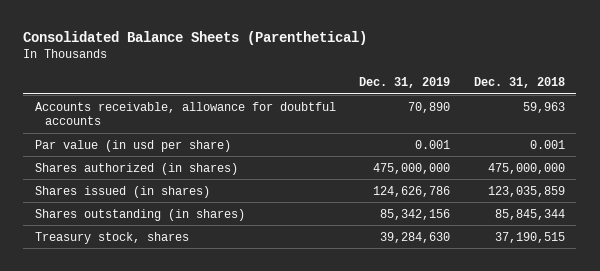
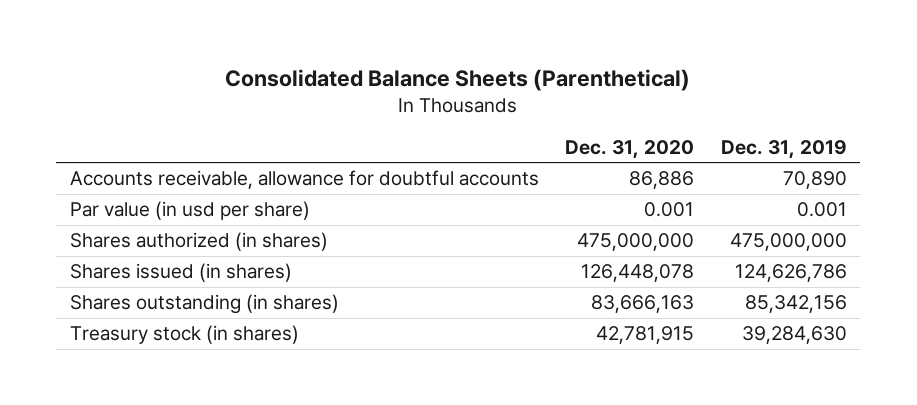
[473,77,565,89] Dec. 31, 2018 -> none
none -> [565,139,695,159] Dec. 31, 2020
[34,231,189,244] Treasury stock, shares -> [69,325,299,345] Treasury stock (in shares)

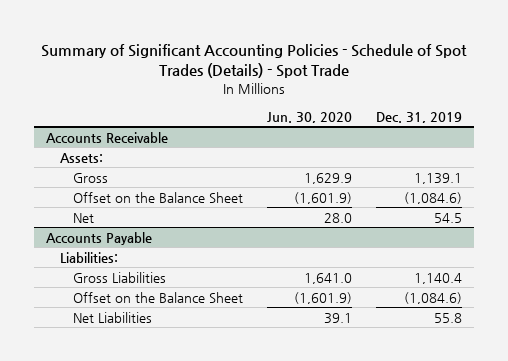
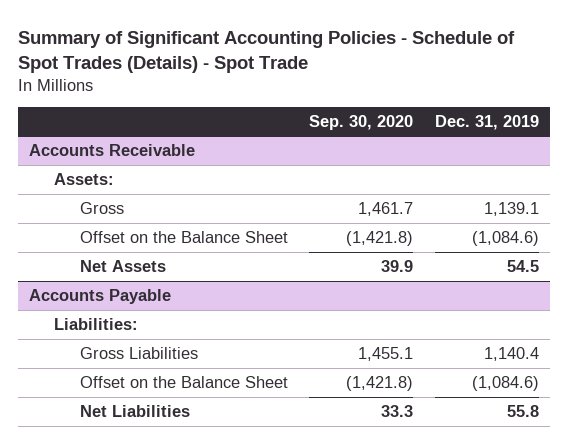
[266,111,352,123] Jun. 30, 2020 -> none
none -> [309,114,414,130] Sep. 30, 2020
[72,212,94,223] Net -> [79,259,166,272] Net Assets

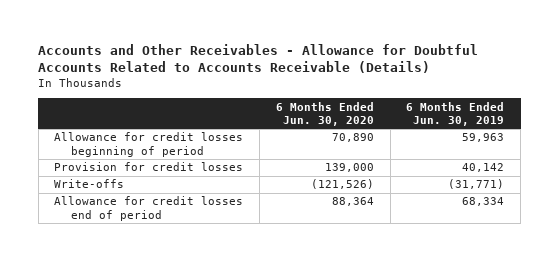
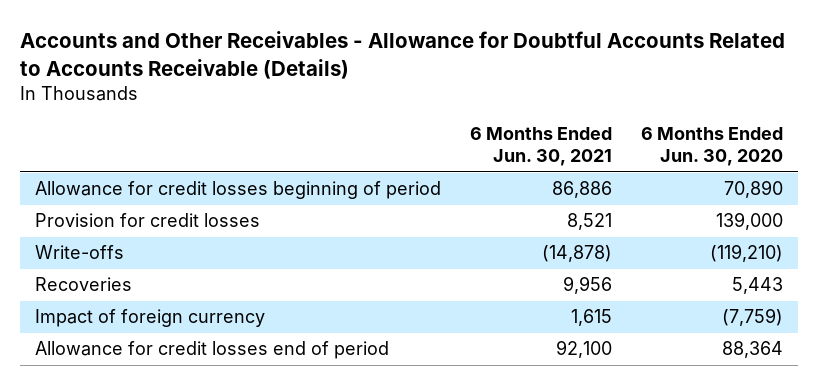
[406,101,505,126] 6 Months Ended Jun. 30, 2019 -> none
none -> [470,127,613,167] 6 Months Ended Jun. 30, 2021
[310,179,374,190] (121,526) -> [710,244,784,263] (119,210)
none -> [34,277,132,292] Recoveries
none -> [34,309,265,328] Impact of foreign currency

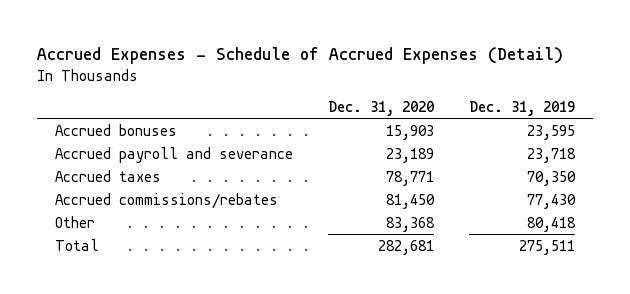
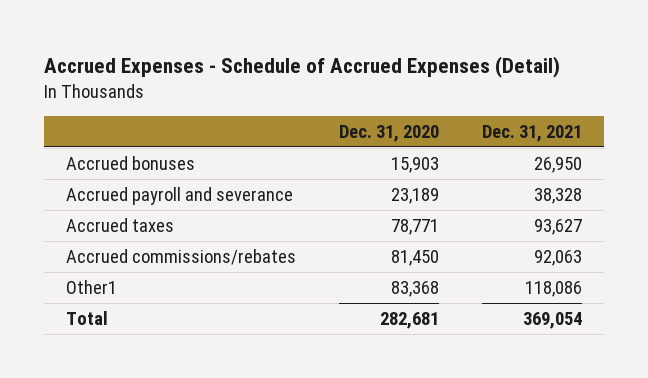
[469,101,576,117] Dec. 31, 2019 -> none
none -> [482,124,583,142] Dec. 31, 2021
[54,215,95,228] Other -> [65,280,117,295] Other1

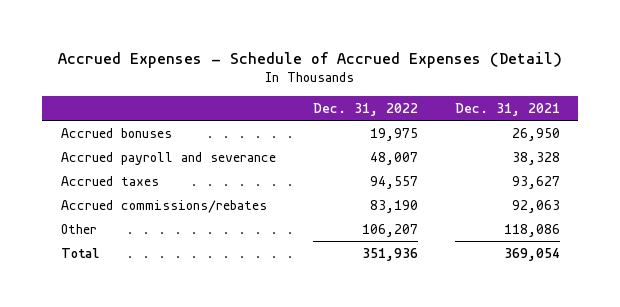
[338,124,439,142] Dec. 31, 2020 -> none
none -> [312,103,418,117] Dec. 31, 2022
[65,280,117,295] Other1 -> [60,223,97,234] Other

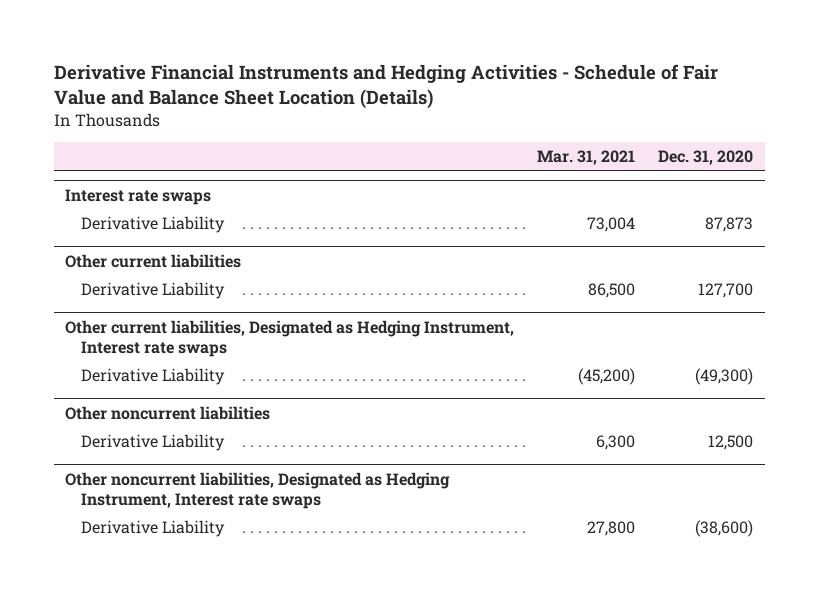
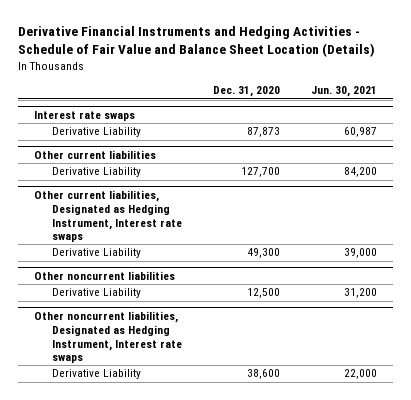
[537,150,636,166] Mar. 31, 2021 -> none
none -> [311,86,378,98] Jun. 30, 2021
[695,367,754,385] (49,300) -> [247,248,281,259] 49,300
[695,519,754,537] (38,600) -> [247,369,281,380] 38,600

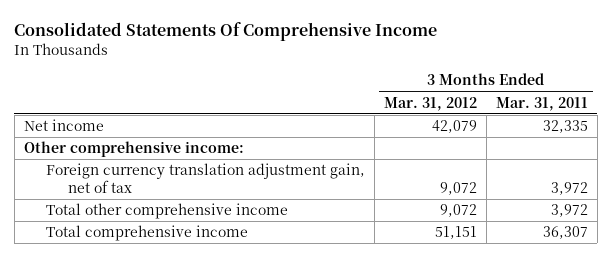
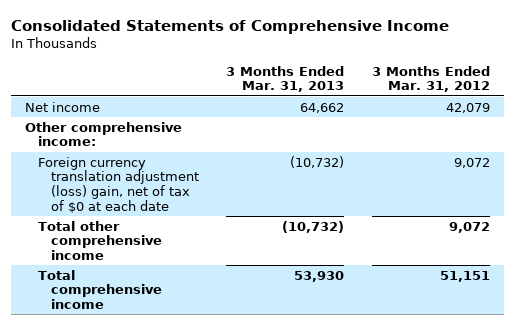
[14,21,438,41] Consolidated Statements Of Comprehensive Income -> [11,20,450,35] Consolidated Statements of Comprehensive Income
[495,96,588,111] Mar. 31, 2011 -> none
none -> [226,65,345,93] 3 Months Ended Mar. 31, 2013
[45,163,365,193] Foreign currency translation adjustment gain, net of tax -> [38,156,199,213] Foreign currency translation adjustment (loss) gain, net of tax of $0 at each date

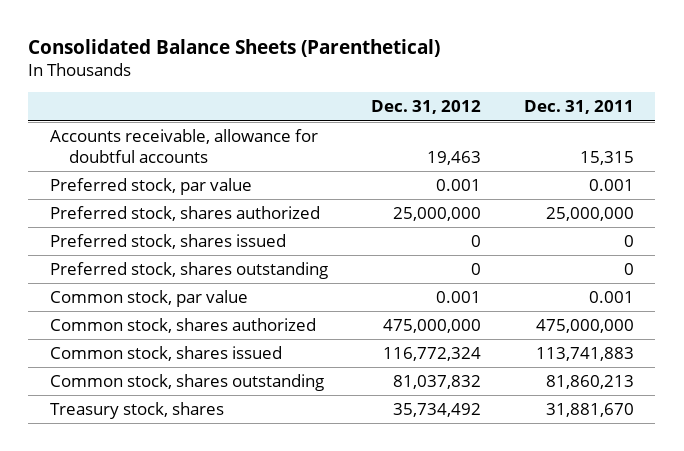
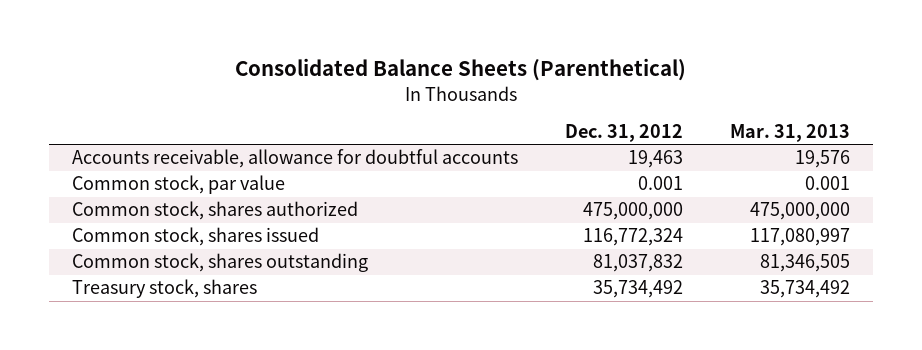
[523,100,634,115] Dec. 31, 2011 -> none
none -> [729,123,850,142] Mar. 31, 2013
[49,178,252,196] Preferred stock, par value -> none
[49,206,320,222] Preferred stock, shares authorized -> none
[49,234,286,250] Preferred stock, shares issued -> none
[49,262,328,280] Preferred stock, shares outstanding -> none

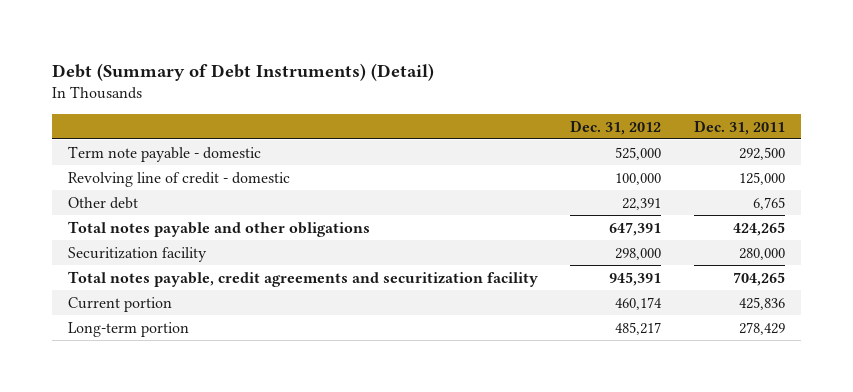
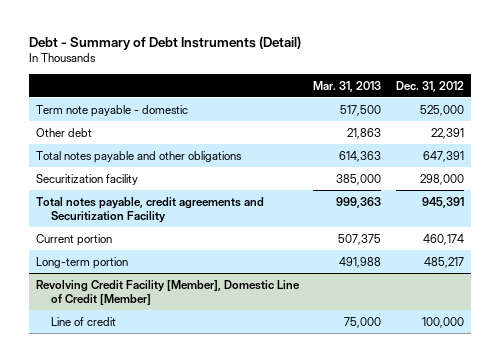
[51,62,434,81] Debt (Summary of Debt Instruments) (Detail) -> [28,35,301,50] Debt - Summary of Debt Instruments (Detail)
[693,119,785,135] Dec. 31, 2011 -> none
none -> [313,80,382,92] Mar. 31, 2013
[67,171,290,187] Revolving line of credit - domestic -> none
[67,270,538,287] Total notes payable, credit agreements and securitization facility -> [35,196,264,223] Total notes payable, credit agreements and Securitization Facility
none -> [35,279,300,305] Revolving Credit Facility [Member], Domestic Line of Credit [Member]
none -> [50,316,116,326] Line of credit

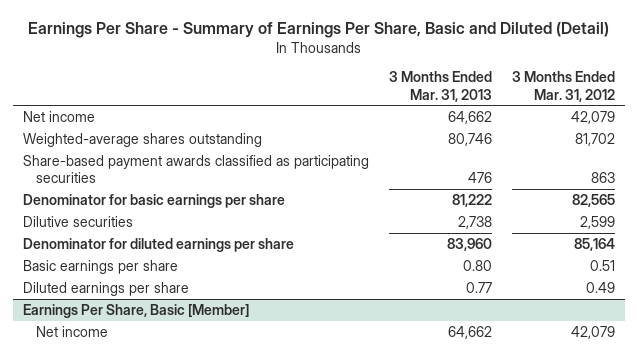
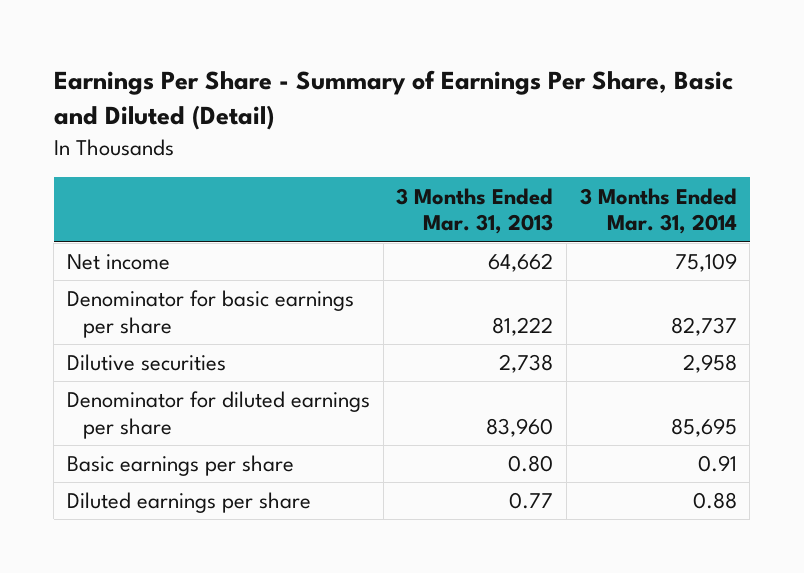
[511,71,615,102] 3 Months Ended Mar. 31, 2012 -> none
none -> [579,187,737,235] 3 Months Ended Mar. 31, 2014
[22,132,262,147] Weighted-average shares outstanding -> none
[22,154,369,184] Share-based payment awards classified as participating securities -> none
[22,303,249,318] Earnings Per Share, Basic [Member] -> none
[36,325,109,337] Net income -> none

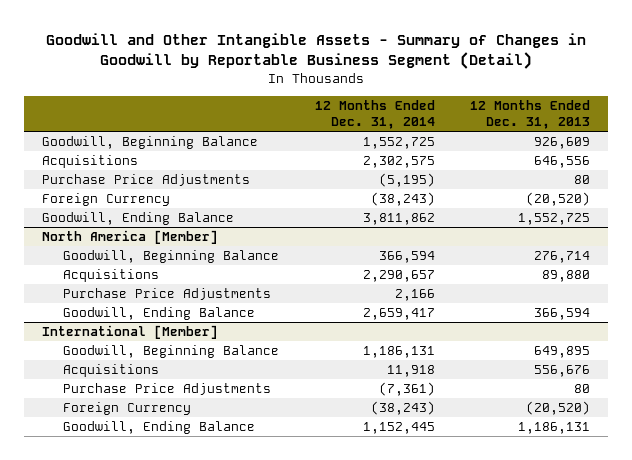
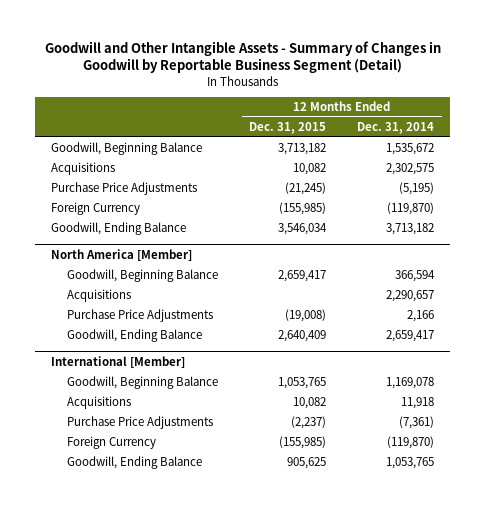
[470,100,591,130] 12 Months Ended Dec. 31, 2013 -> none
none -> [249,121,327,134] Dec. 31, 2015
[362,137,435,150] 1,552,725 -> [386,143,435,156] 1,535,672
[370,192,435,207] (38,243) -> [387,202,435,216] (119,870)
[362,213,435,226] 3,811,862 -> [386,223,435,236] 3,713,182
[362,346,435,359] 1,186,131 -> [386,377,435,390] 1,169,078
[370,401,435,416] (38,243) -> [387,436,435,450] (119,870)
[362,422,435,435] 1,152,445 -> [386,457,435,470] 1,053,765

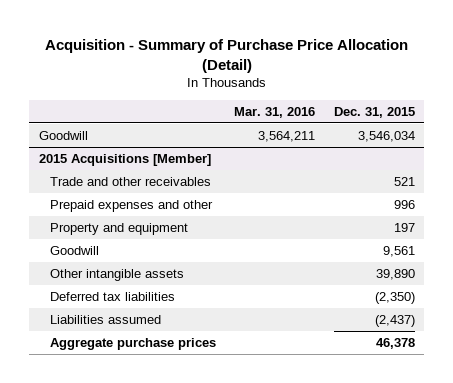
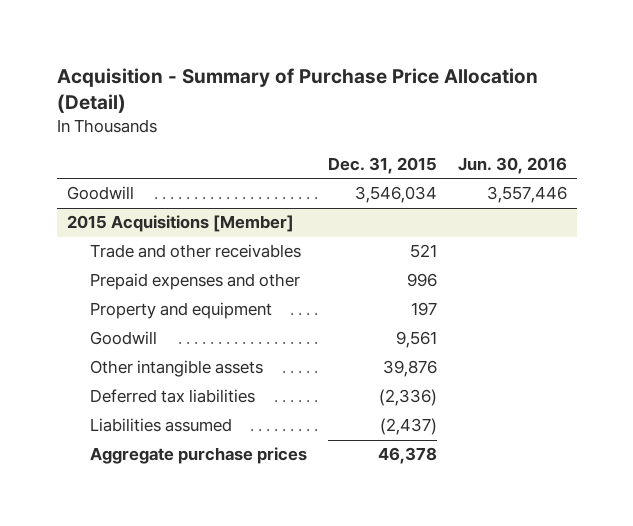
[234,106,316,118] Mar. 31, 2016 -> none
none -> [457,156,567,174] Jun. 30, 2016
[375,268,415,280] 39,890 -> [382,360,437,378] 39,876
[374,291,415,304] (2,350) -> [378,389,437,407] (2,336)

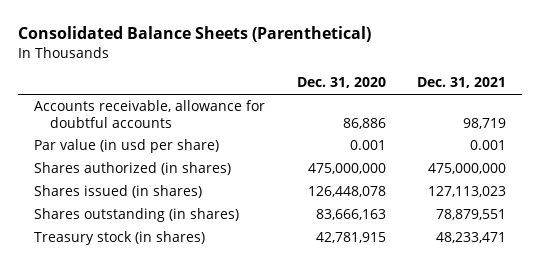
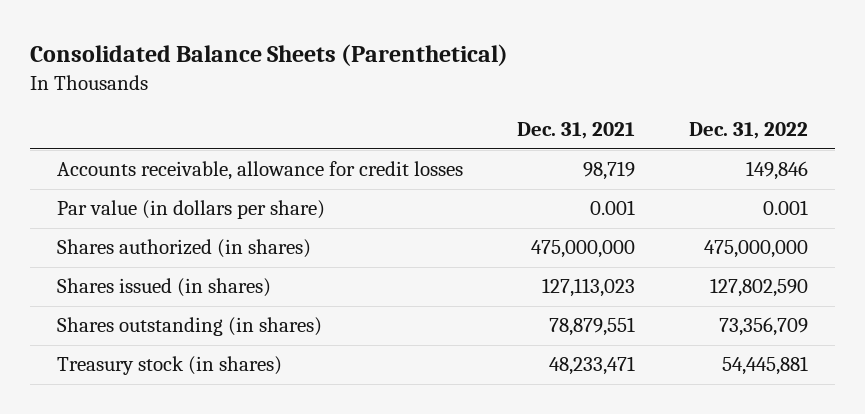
[296,77,386,89] Dec. 31, 2020 -> none
none -> [689,122,809,140] Dec. 31, 2022
[34,100,266,128] Accounts receivable, allowance for doubtful accounts -> [57,161,464,181] Accounts receivable, allowance for credit losses
[34,139,220,154] Par value (in usd per share) -> [57,200,326,220] Par value (in dollars per share)

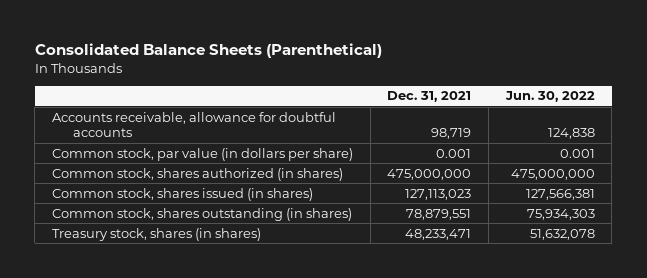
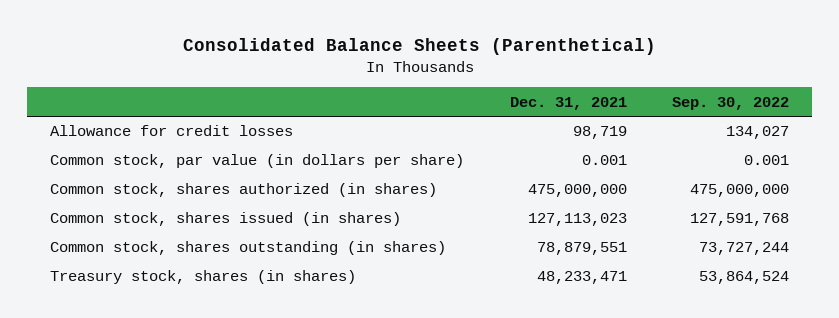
[504,91,595,103] Jun. 30, 2022 -> none
none -> [672,96,790,110] Sep. 30, 2022
[51,111,336,138] Accounts receivable, allowance for doubtful accounts -> [50,125,294,137] Allowance for credit losses

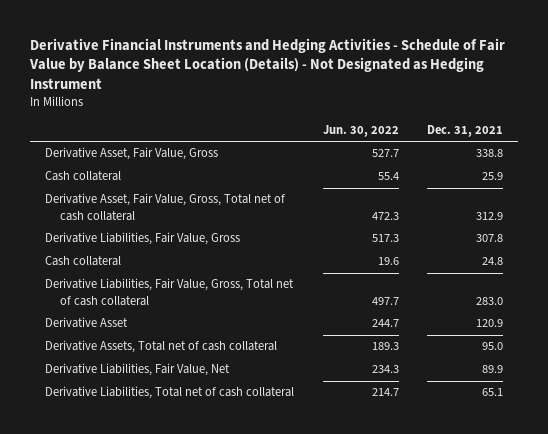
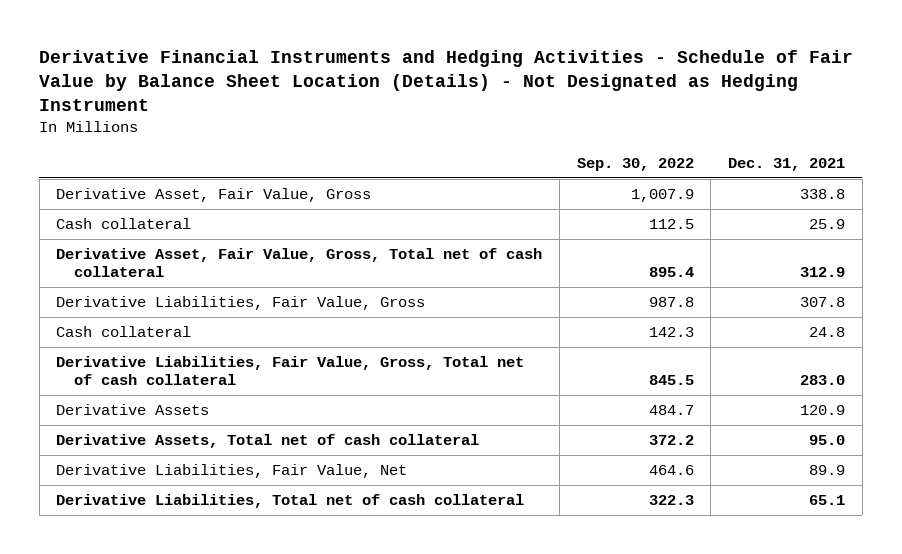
[322,125,399,138] Jun. 30, 2022 -> none
none -> [576,157,694,171] Sep. 30, 2022
[44,317,128,329] Derivative Asset -> [56,404,210,416] Derivative Assets

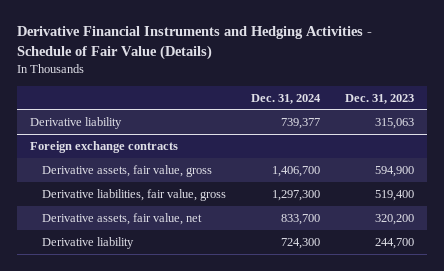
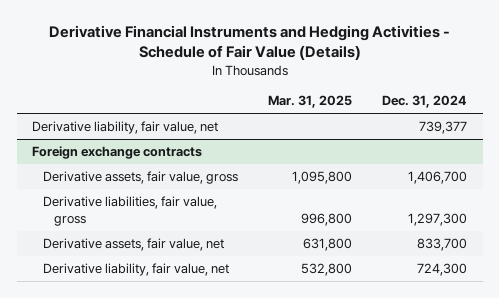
[345,93,415,104] Dec. 31, 2023 -> none
none -> [268,95,353,109] Mar. 31, 2025
[29,116,122,129] Derivative liability -> [31,121,218,135] Derivative liability, fair value, net
[41,236,134,249] Derivative liability -> [42,263,229,277] Derivative liability, fair value, net

